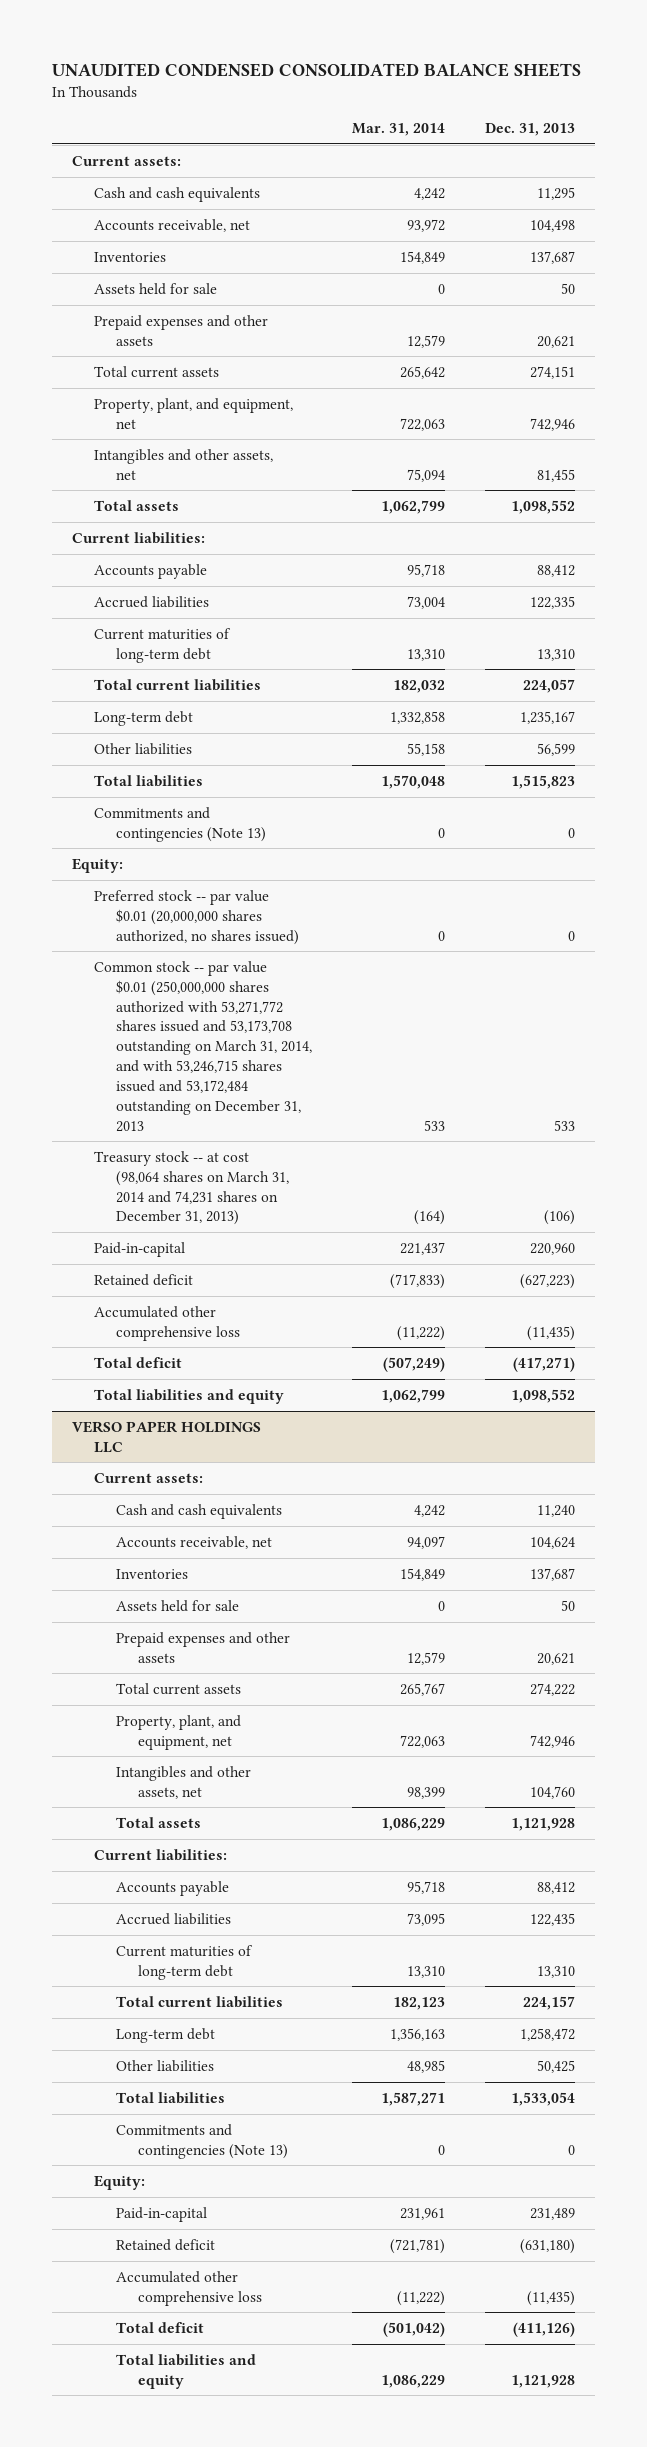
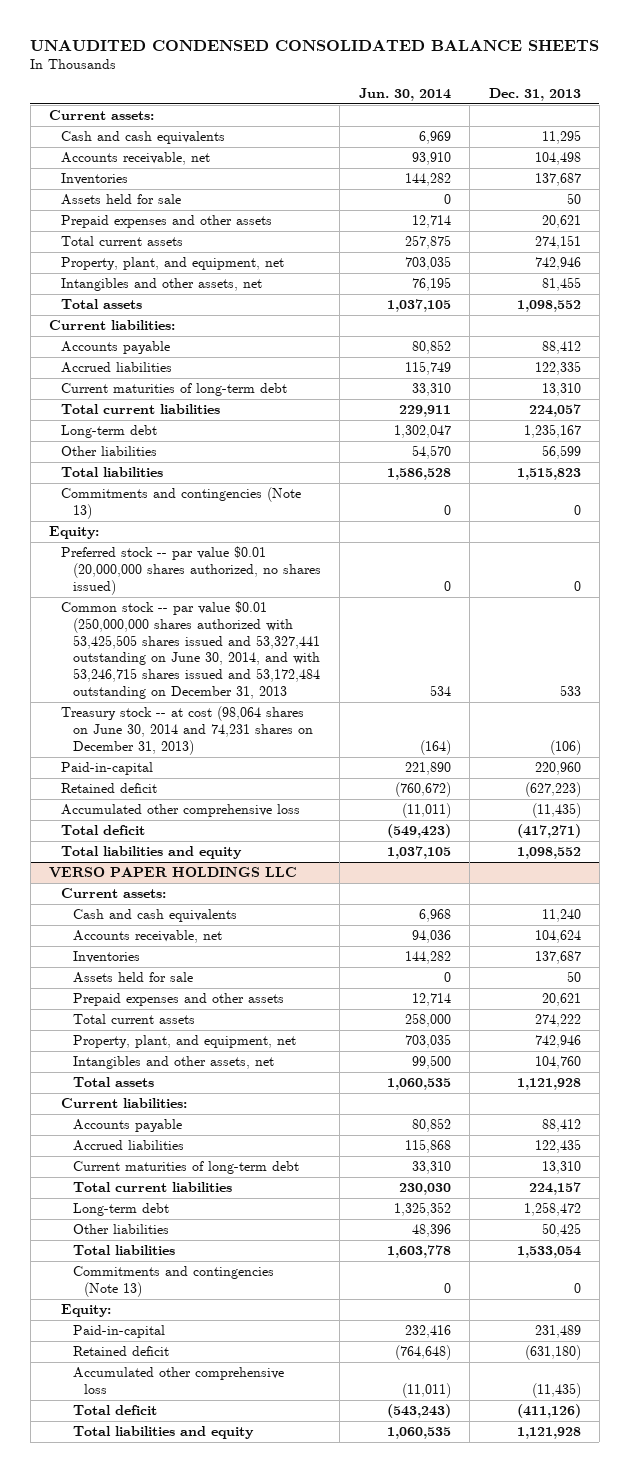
[351,122,445,136] Mar. 31, 2014 -> none
none -> [358,88,451,102] Jun. 30, 2014
[93,960,312,1132] Common stock -- par value $0.01 (250,000,000 shares authorized with 53,271,772 shares issued and 53,173,708 outstanding on March 31, 2014, and with 53,246,715 shares issued and 53,172,484 outstanding on December 31, 2013 -> [61,601,320,700] Common stock -- par value $0.01 (250,000,000 shares authorized with 53,425,505 shares issued and 53,327,441 outstanding on June 30, 2014, and with 53,246,715 shares issued and 53,172,484 outstanding on December 31, 2013
[93,1150,289,1226] Treasury stock -- at cost (98,064 shares on March 31, 2014 and 74,231 shares on December 31, 2013) -> [61,706,313,755] Treasury stock -- at cost (98,064 shares on June 30, 2014 and 74,231 shares on December 31, 2013)

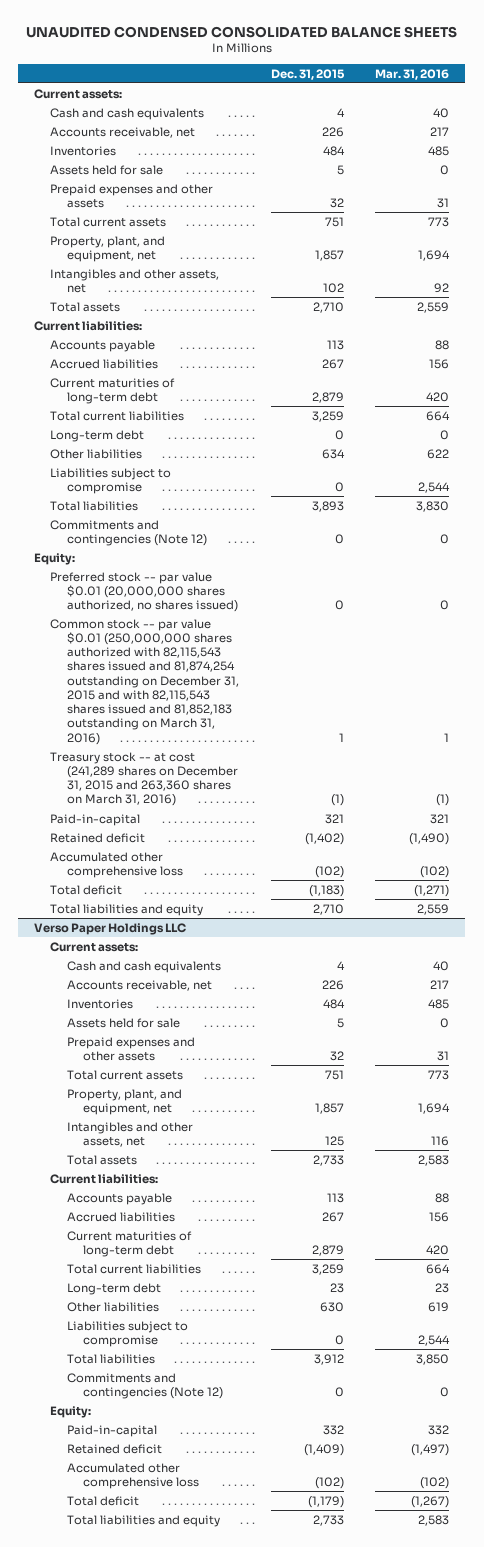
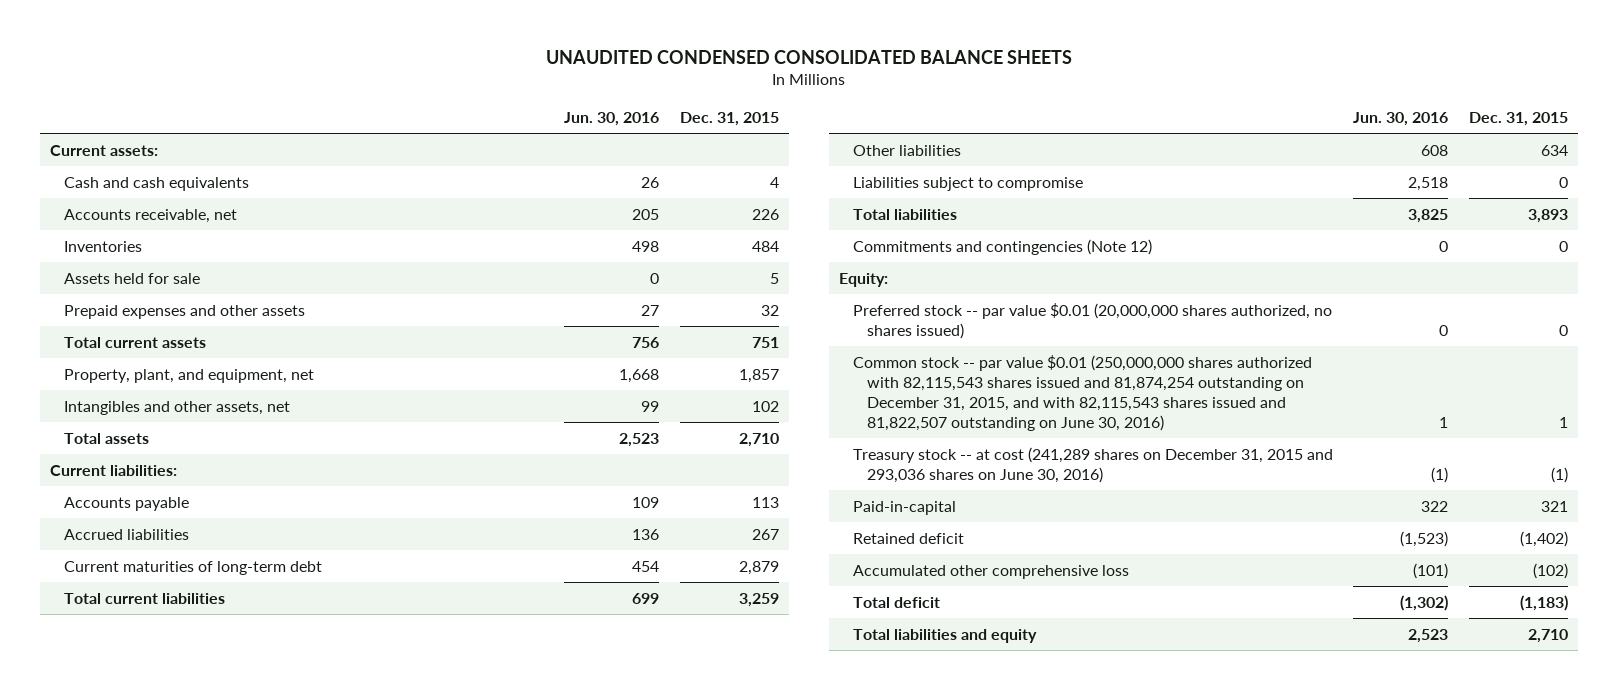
[375,68,450,80] Mar. 31, 2016 -> none
none -> [564,111,660,126] Jun. 30, 2016
[50,429,145,442] Long-term debt -> none
[50,618,239,745] Common stock -- par value $0.01 (250,000,000 shares authorized with 82,115,543 shares issued and 81,874,254 outstanding on December 31, 2015 and with 82,115,543 shares issued and 81,852,183 outstanding on March 31, 2016) -> [852,354,1312,431] Common stock -- par value $0.01 (250,000,000 shares authorized with 82,115,543 shares issued and 81,874,254 outstanding on December 31, 2015, and with 82,115,543 shares issued and 81,822,507 outstanding on June 30, 2016)
[50,751,238,807] Treasury stock -- at cost (241,289 shares on December 31, 2015 and 263,360 shares on March 31, 2016) -> [852,446,1333,483] Treasury stock -- at cost (241,289 shares on December 31, 2015 and 293,036 shares on June 30, 2016)
[34,922,187,935] Verso Paper Holdings LLC -> none
[50,941,139,952] Current assets: -> none
[66,960,221,973] Cash and cash equivalents -> none
[66,979,212,991] Accounts receivable, net -> none
[66,998,133,1009] Inventories -> none
[66,1017,180,1028] Assets held for sale -> none
[66,1036,195,1061] Prepaid expenses and other assets -> none
[66,1069,183,1080] Total current assets -> none
[66,1088,182,1115] Property, plant, and equipment, net -> none
[66,1121,193,1147] Intangibles and other assets, net -> none
[66,1154,137,1165] Total assets -> none
[50,1173,159,1184] Current liabilities: -> none
[66,1192,172,1205] Accounts payable -> none
[66,1211,175,1222] Accrued liabilities -> none
[66,1230,192,1257] Current maturities of long-term debt -> none
[66,1263,201,1274] Total current liabilities -> none
[66,1282,161,1295] Long-term debt -> none
[66,1301,159,1312] Other liabilities -> none
[66,1320,188,1347] Liabilities subject to compromise -> none
[66,1353,155,1364] Total liabilities -> none
[66,1372,223,1399] Commitments and contingencies (Note 12) -> none
[50,1405,92,1418] Equity: -> none
[66,1424,157,1437] Paid-in-capital -> none
[66,1443,162,1454] Retained deficit -> none
[66,1462,199,1489] Accumulated other comprehensive loss -> none
[66,1495,139,1506] Total deficit -> none
[66,1514,220,1527] Total liabilities and equity -> none

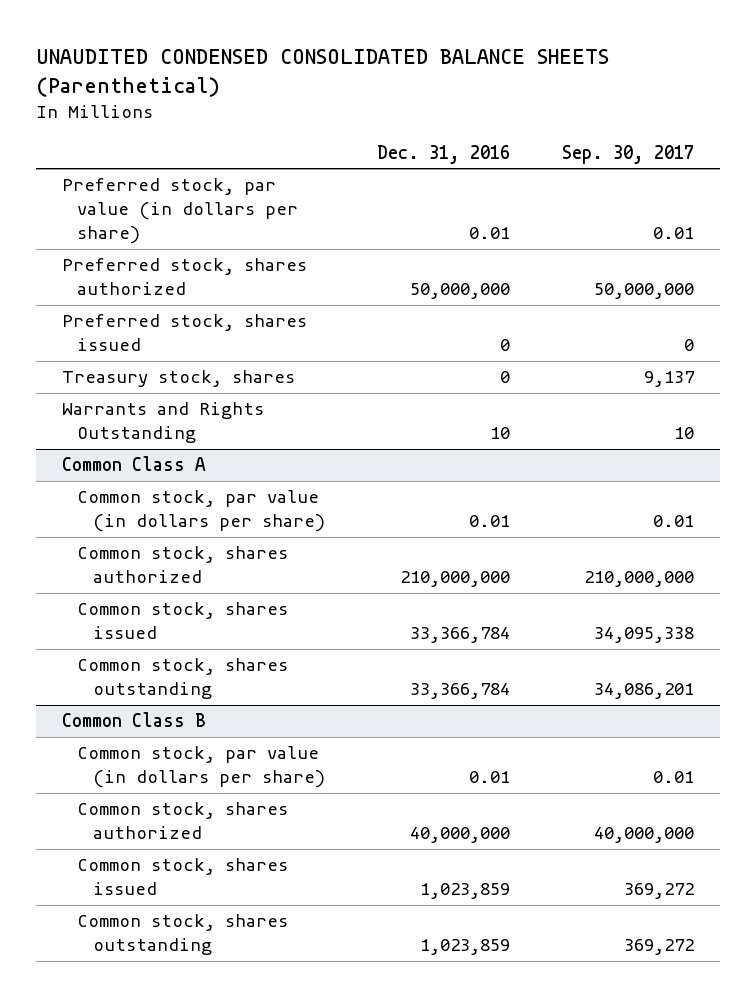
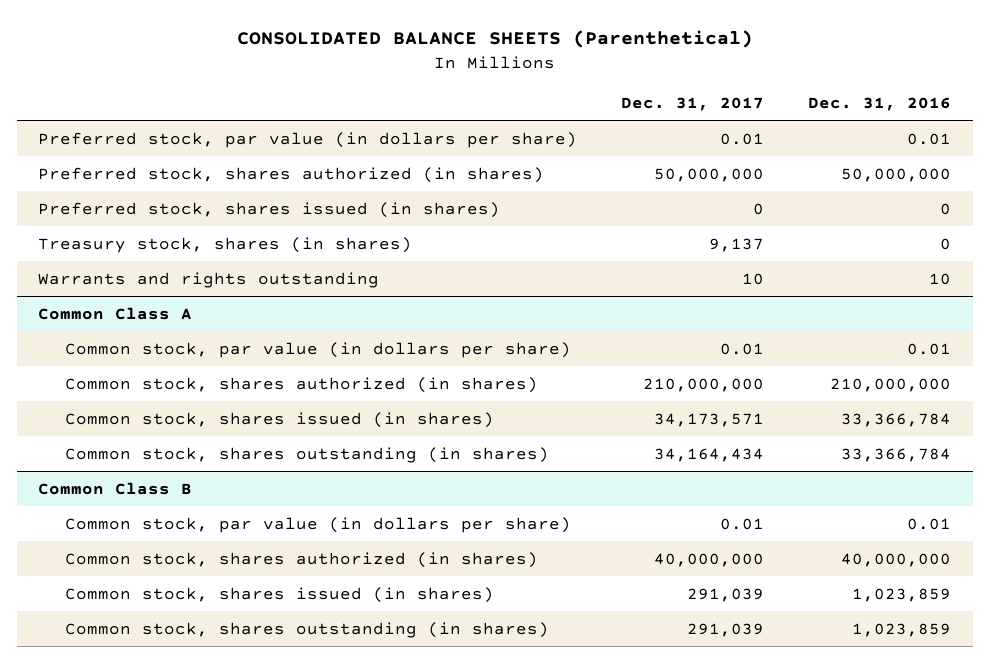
[35,49,609,98] UNAUDITED CONDENSED CONSOLIDATED BALANCE SHEETS (Parenthetical) -> [236,29,753,48] CONSOLIDATED BALANCE SHEETS (Parenthetical)
[561,144,694,164] Sep. 30, 2017 -> none
none -> [621,96,765,111] Dec. 31, 2017
[61,258,307,296] Preferred stock, shares authorized -> [38,166,545,183] Preferred stock, shares authorized (in shares)
[61,314,307,352] Preferred stock, shares issued -> [38,201,501,218] Preferred stock, shares issued (in shares)
[61,370,295,388] Treasury stock, shares -> [38,236,413,253] Treasury stock, shares (in shares)
[61,402,264,444] Warrants and Rights Outstanding -> [38,271,380,288] Warrants and rights outstanding
[77,546,289,584] Common stock, shares authorized -> [64,376,538,393] Common stock, shares authorized (in shares)
[77,602,289,640] Common stock, shares issued -> [64,411,494,428] Common stock, shares issued (in shares)
[77,658,289,700] Common stock, shares outstanding -> [64,446,549,463] Common stock, shares outstanding (in shares)
[77,802,289,840] Common stock, shares authorized -> [64,551,538,568] Common stock, shares authorized (in shares)
[77,858,289,896] Common stock, shares issued -> [64,586,494,603] Common stock, shares issued (in shares)
[77,914,289,956] Common stock, shares outstanding -> [64,621,549,638] Common stock, shares outstanding (in shares)

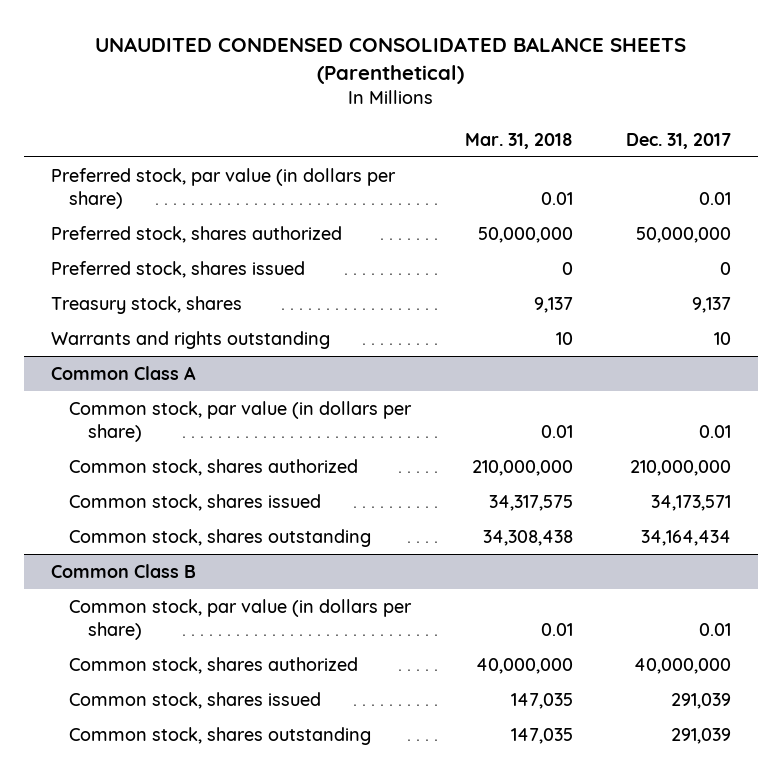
[236,29,753,48] CONSOLIDATED BALANCE SHEETS (Parenthetical) -> [94,36,686,84] UNAUDITED CONDENSED CONSOLIDATED BALANCE SHEETS (Parenthetical)
[807,96,951,111] Dec. 31, 2016 -> none
none -> [464,132,573,149] Mar. 31, 2018
[38,166,545,183] Preferred stock, shares authorized (in shares) -> [50,225,342,243] Preferred stock, shares authorized
[38,201,501,218] Preferred stock, shares issued (in shares) -> [50,260,305,278] Preferred stock, shares issued
[38,236,413,253] Treasury stock, shares (in shares) -> [50,295,242,314] Treasury stock, shares
[64,376,538,393] Common stock, shares authorized (in shares) -> [69,458,359,476] Common stock, shares authorized
[64,411,494,428] Common stock, shares issued (in shares) -> [69,493,322,511] Common stock, shares issued
[64,446,549,463] Common stock, shares outstanding (in shares) -> [69,528,372,547] Common stock, shares outstanding
[64,551,538,568] Common stock, shares authorized (in shares) -> [69,656,359,674] Common stock, shares authorized
[64,586,494,603] Common stock, shares issued (in shares) -> [69,691,322,709] Common stock, shares issued
[64,621,549,638] Common stock, shares outstanding (in shares) -> [69,726,372,745] Common stock, shares outstanding

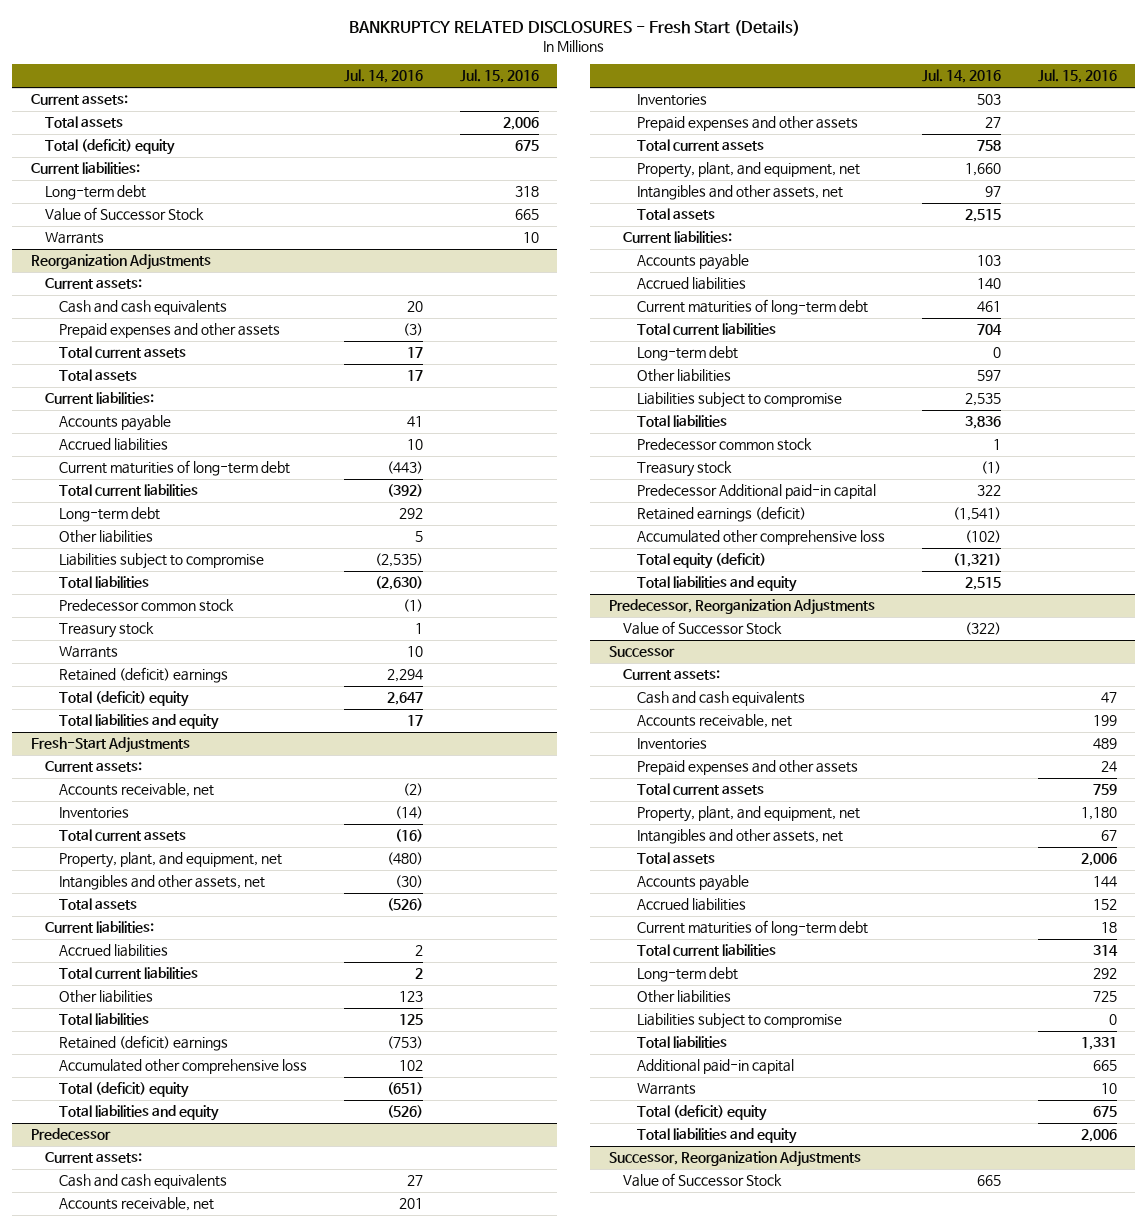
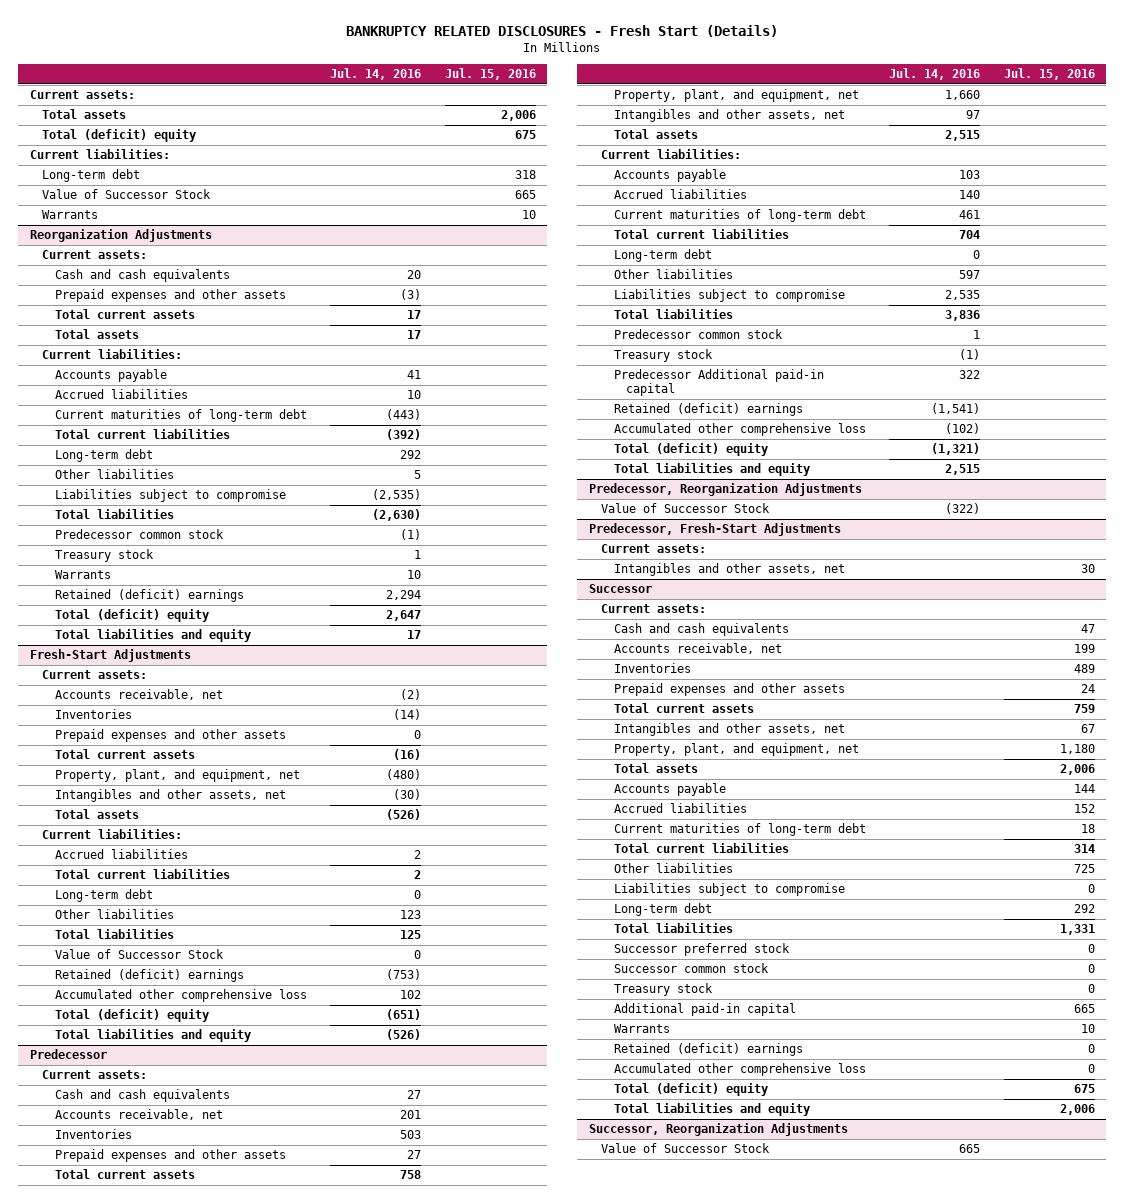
none -> [54,729,286,743] Prepaid expenses and other assets
none -> [54,889,153,903] Long-term debt
none -> [54,949,224,960] Value of Successor Stock
[637,506,807,523] Retained earnings (deficit) -> [613,403,803,417] Retained (deficit) earnings
[637,553,767,570] Total equity (deficit) -> [613,443,768,457] Total (deficit) equity
none -> [588,523,841,537] Predecessor, Fresh-Start Adjustments
none -> [601,544,707,554] Current assets:
none -> [613,563,845,577] Intangibles and other assets, net
[637,806,861,823] Property, plant, and equipment, net -> [613,743,859,757] Property, plant, and equipment, net
[637,967,739,983] Long-term debt -> [613,903,712,917] Long-term debt
none -> [613,943,790,957] Successor preferred stock
none -> [613,963,769,974] Successor common stock
none -> [613,983,713,997] Treasury stock
none -> [613,1043,803,1057] Retained (deficit) earnings
none -> [613,1063,866,1077] Accumulated other comprehensive loss

